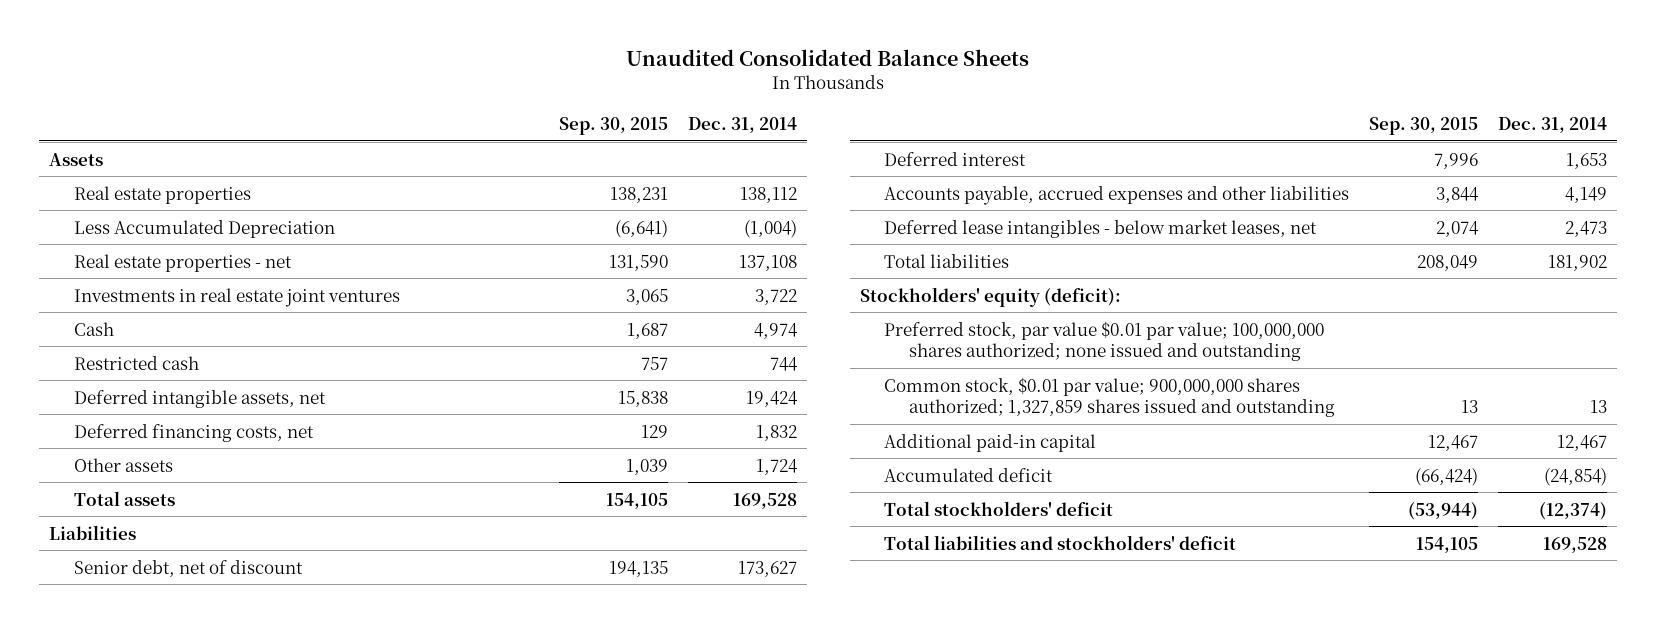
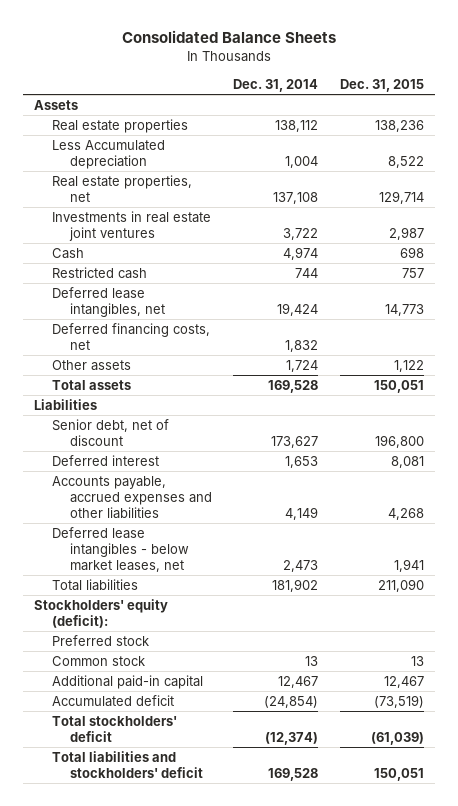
[626,48,1030,66] Unaudited Consolidated Balance Sheets -> [121,30,336,44] Consolidated Balance Sheets
[558,116,668,135] Sep. 30, 2015 -> none
none -> [339,78,424,92] Dec. 31, 2015
[73,219,335,238] Less Accumulated Depreciation -> [51,139,165,169] Less Accumulated depreciation
[743,219,797,238] (1,004) -> [285,155,319,168] 1,004
[73,253,292,272] Real estate properties - net -> [51,174,192,202] Real estate properties, net
[73,389,326,408] Deferred intangible assets, net -> [51,286,165,317] Deferred lease intangibles, net
[884,320,1325,362] Preferred stock, par value $0.01 par value; 100,000,000 shares authorized; none issued and outstanding -> [51,634,149,646] Preferred stock
[884,376,1335,418] Common stock, $0.01 par value; 900,000,000 shares authorized; 1,327,859 shares issued and outstanding -> [51,655,145,666] Common stock

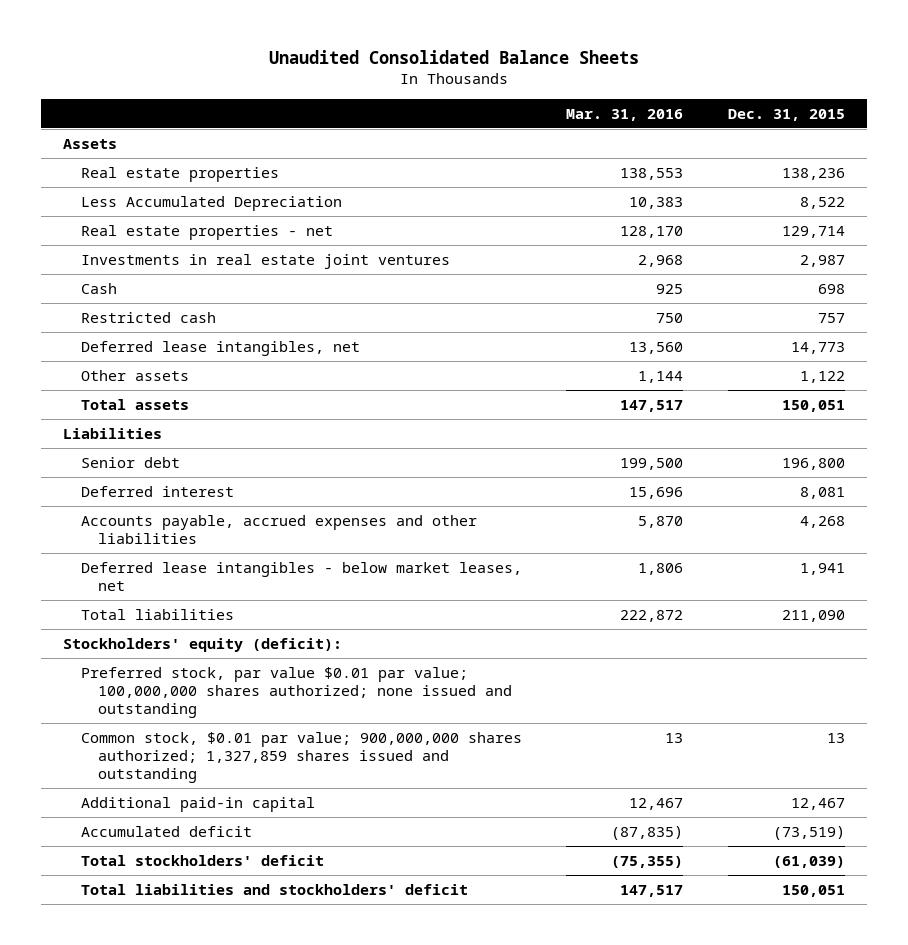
[121,30,336,44] Consolidated Balance Sheets -> [268,49,639,64] Unaudited Consolidated Balance Sheets
[233,78,319,92] Dec. 31, 2014 -> none
none -> [566,108,684,121] Mar. 31, 2016
[51,139,165,169] Less Accumulated depreciation -> [80,195,342,211] Less Accumulated Depreciation
[51,174,192,202] Real estate properties, net -> [80,224,333,240] Real estate properties - net
[51,322,210,350] Deferred financing costs, net -> none
[51,418,169,446] Senior debt, net of discount -> [80,456,180,468] Senior debt
[51,634,149,646] Preferred stock -> [80,666,513,718] Preferred stock, par value $0.01 par value; 100,000,000 shares authorized; none issued and outstanding
[51,655,145,666] Common stock -> [80,731,522,783] Common stock, $0.01 par value; 900,000,000 shares authorized; 1,327,859 shares issued and outstanding

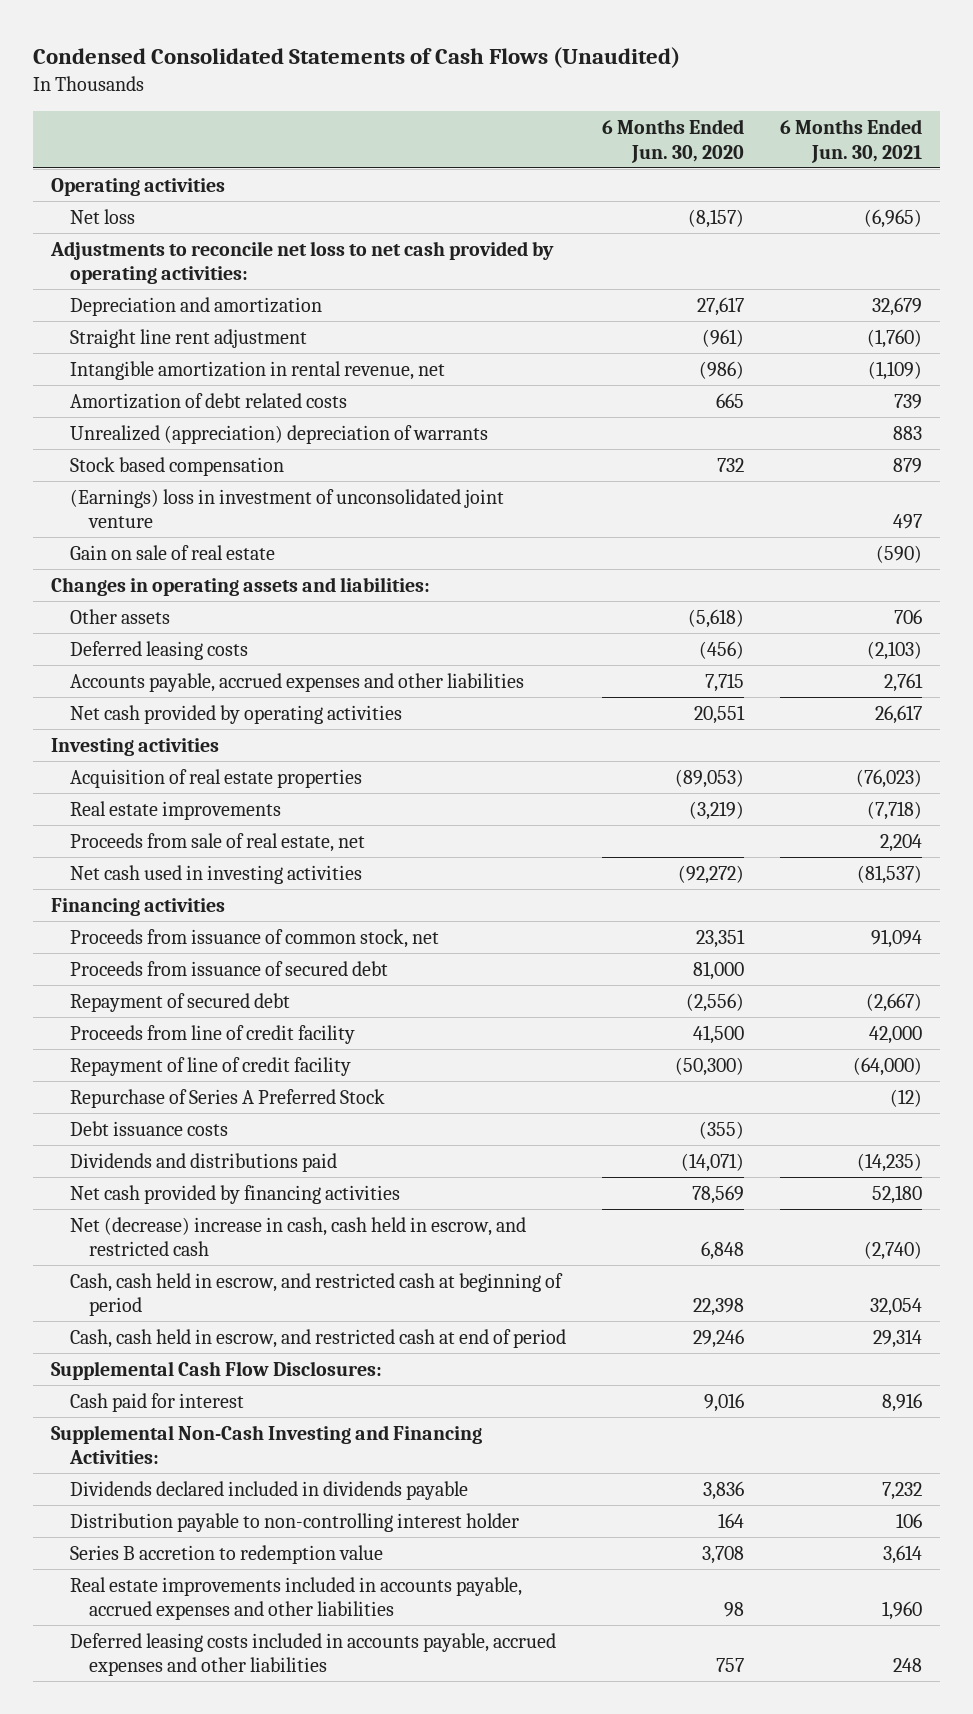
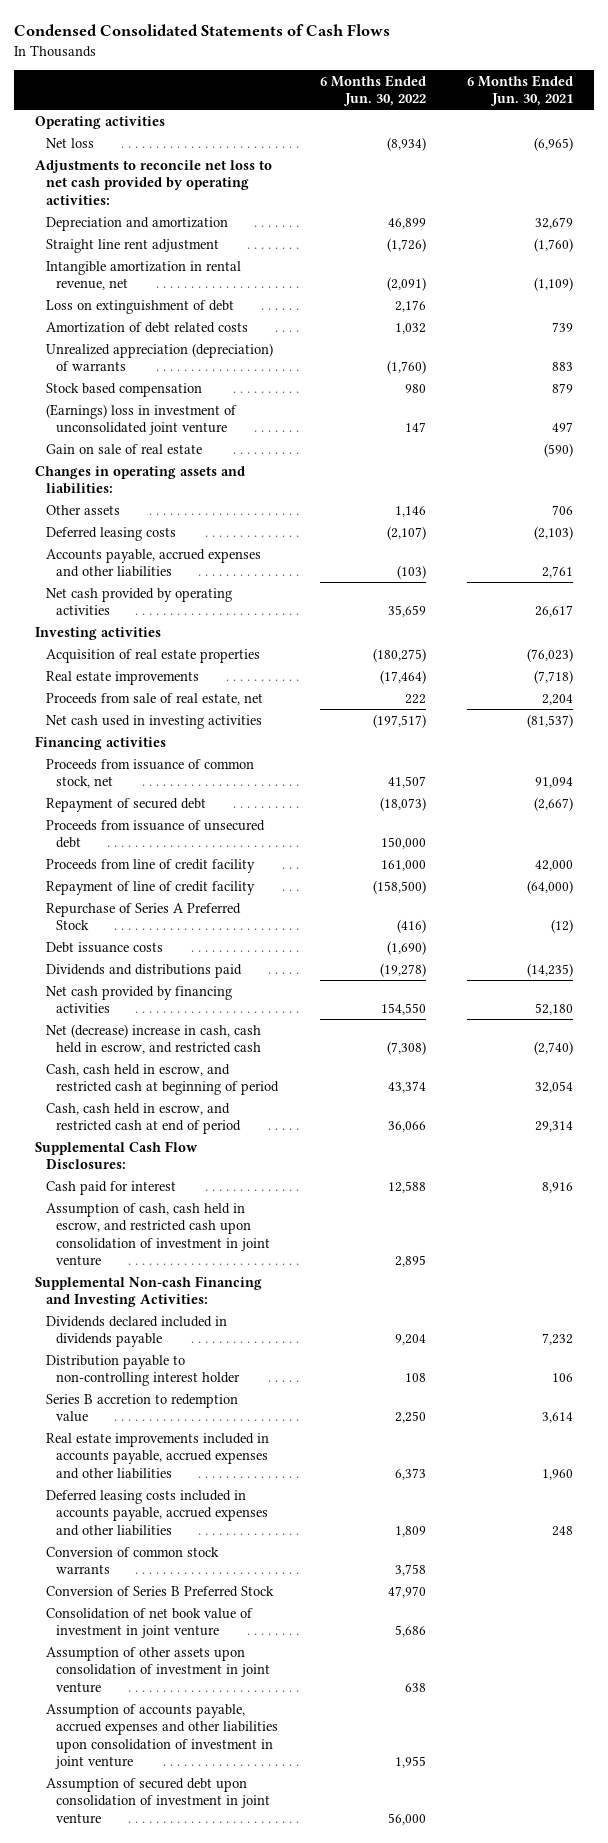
[32,47,680,69] Condensed Consolidated Statements of Cash Flows (Unaudited) -> [13,24,390,37] Condensed Consolidated Statements of Cash Flows
[601,119,744,163] 6 Months Ended Jun. 30, 2020 -> none
none -> [319,74,426,107] 6 Months Ended Jun. 30, 2022
none -> [45,299,234,314] Loss on extinguishment of debt
[69,424,488,444] Unrealized (appreciation) depreciation of warrants -> [45,342,273,372] Unrealized appreciation (depreciation) of warrants
[69,960,388,976] Proceeds from issuance of secured debt -> none
none -> [45,819,265,849] Proceeds from issuance of unsecured debt
none -> [45,1202,271,1267] Assumption of cash, cash held in escrow, and restricted cash upon consolidation of investment in joint venture
[50,1424,482,1465] Supplemental Non-Cash Investing and Financing Activities: -> [34,1275,262,1308] Supplemental Non-cash Financing and Investing Activities:
none -> [45,1546,219,1575] Conversion of common stock warrants
none -> [45,1585,274,1597] Conversion of Series B Preferred Stock
none -> [45,1607,253,1639] Consolidation of net book value of investment in joint venture
none -> [45,1646,271,1693] Assumption of other assets upon consolidation of investment in joint venture
none -> [45,1703,279,1770] Assumption of accounts payable, accrued expenses and other liabilities upon consolidation of investment in joint venture
none -> [45,1777,271,1824] Assumption of secured debt upon consolidation of investment in joint venture

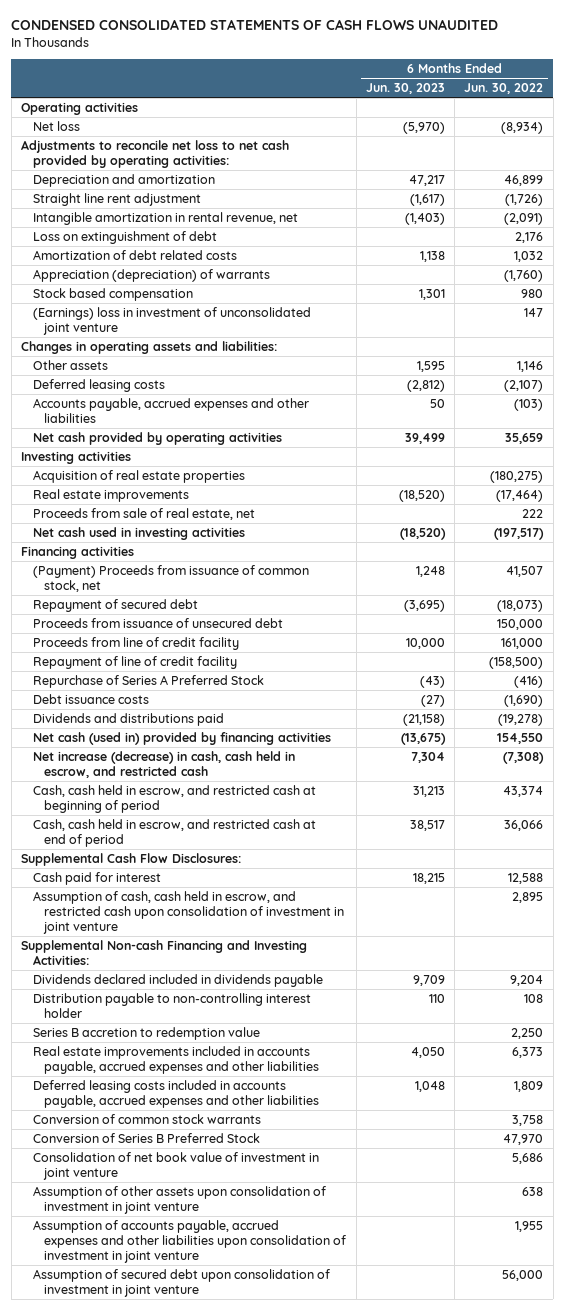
[13,24,390,37] Condensed Consolidated Statements of Cash Flows -> [11,19,499,31] CONDENSED CONSOLIDATED STATEMENTS OF CASH FLOWS UNAUDITED
[467,74,574,107] 6 Months Ended Jun. 30, 2021 -> none
none -> [365,83,445,95] Jun. 30, 2023
[45,342,273,372] Unrealized appreciation (depreciation) of warrants -> [32,268,270,282] Appreciation (depreciation) of warrants
[45,443,202,454] Gain on sale of real estate -> none
[45,758,254,789] Proceeds from issuance of common stock, net -> [32,564,309,592] (Payment) Proceeds from issuance of common stock, net
[45,985,232,1014] Net cash provided by financing activities -> [32,731,331,745] Net cash (used in) provided by financing activities
[45,1023,262,1055] Net (decrease) increase in cash, cash held in escrow, and restricted cash -> [32,750,295,778] Net increase (decrease) in cash, cash held in escrow, and restricted cash

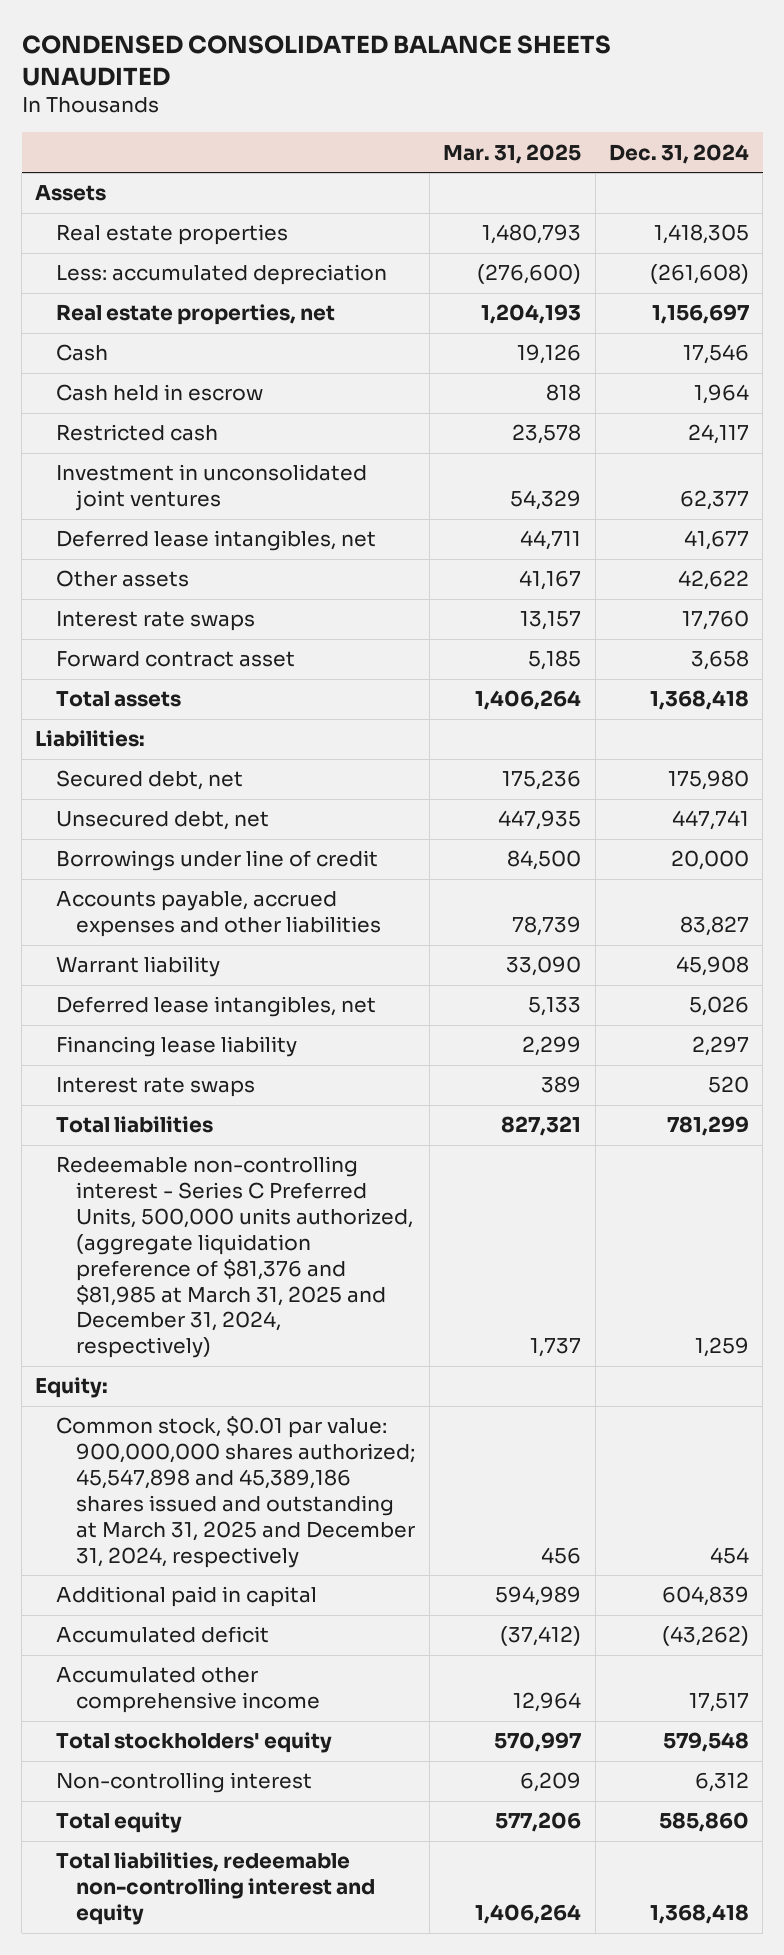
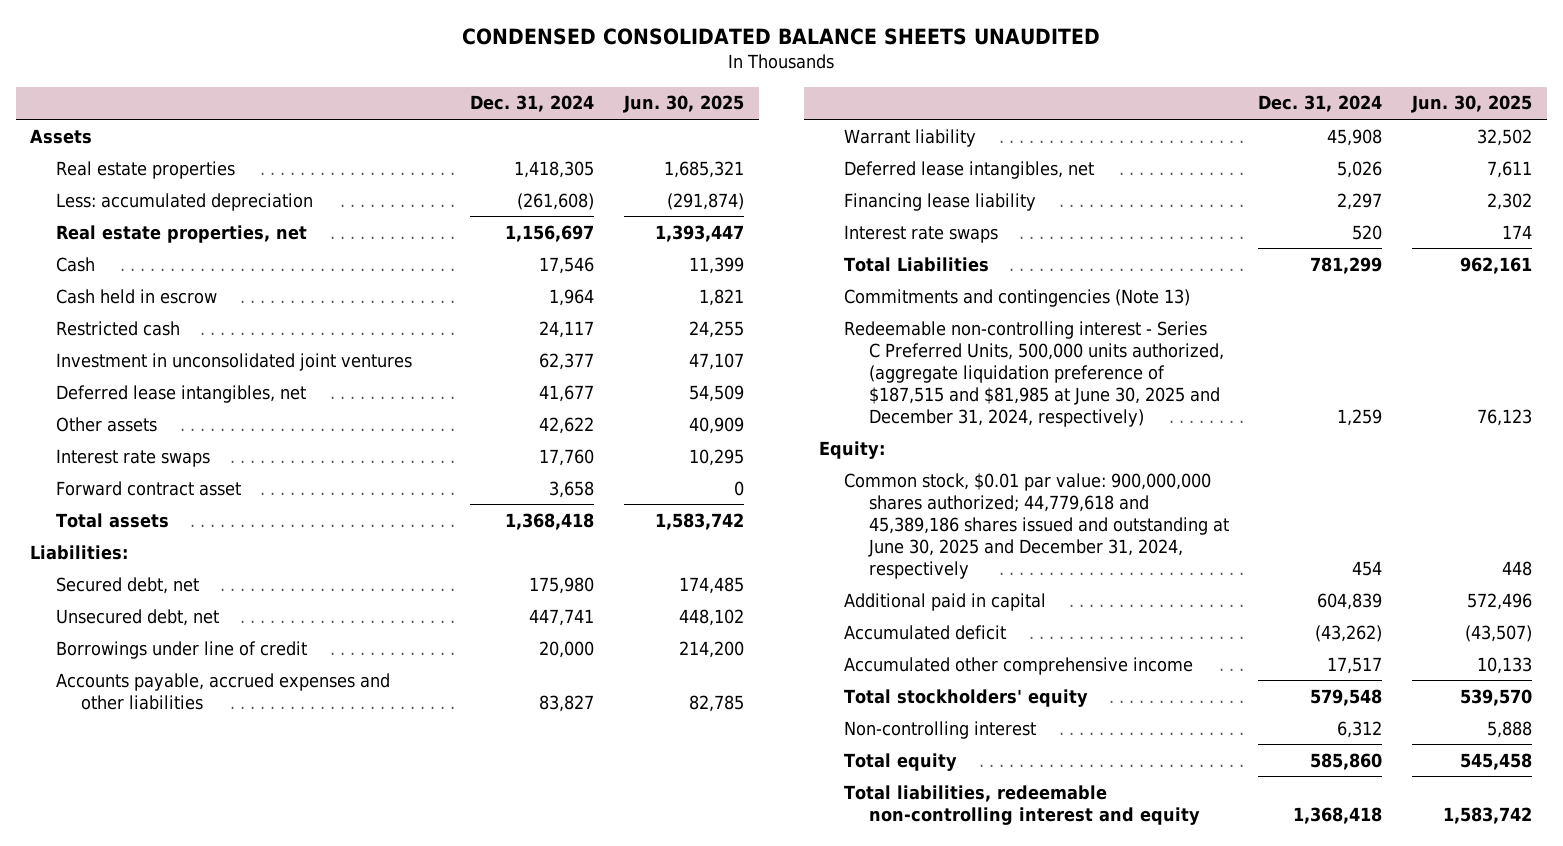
[443,143,582,164] Mar. 31, 2025 -> none
none -> [622,95,744,114] Jun. 30, 2025
[55,1116,213,1134] Total liabilities -> [843,256,989,272] Total Liabilities
none -> [843,288,1190,307] Commitments and contingencies (Note 13)
[55,1156,414,1359] Redeemable non-controlling interest - Series C Preferred Units, 500,000 units authorized, (aggregate liquidation preference of $81,376 and $81,985 at March 31, 2025 and December 31, 2024, respectively) -> [843,320,1224,427] Redeemable non-controlling interest - Series C Preferred Units, 500,000 units authorized, (aggregate liquidation preference of $187,515 and $81,985 at June 30, 2025 and December 31, 2024, respectively)
[55,1416,416,1568] Common stock, $0.01 par value: 900,000,000 shares authorized; 45,547,898 and 45,389,186 shares issued and outstanding at March 31, 2025 and December 31, 2024, respectively -> [843,472,1229,579] Common stock, $0.01 par value: 900,000,000 shares authorized; 44,779,618 and 45,389,186 shares issued and outstanding at June 30, 2025 and December 31, 2024, respectively

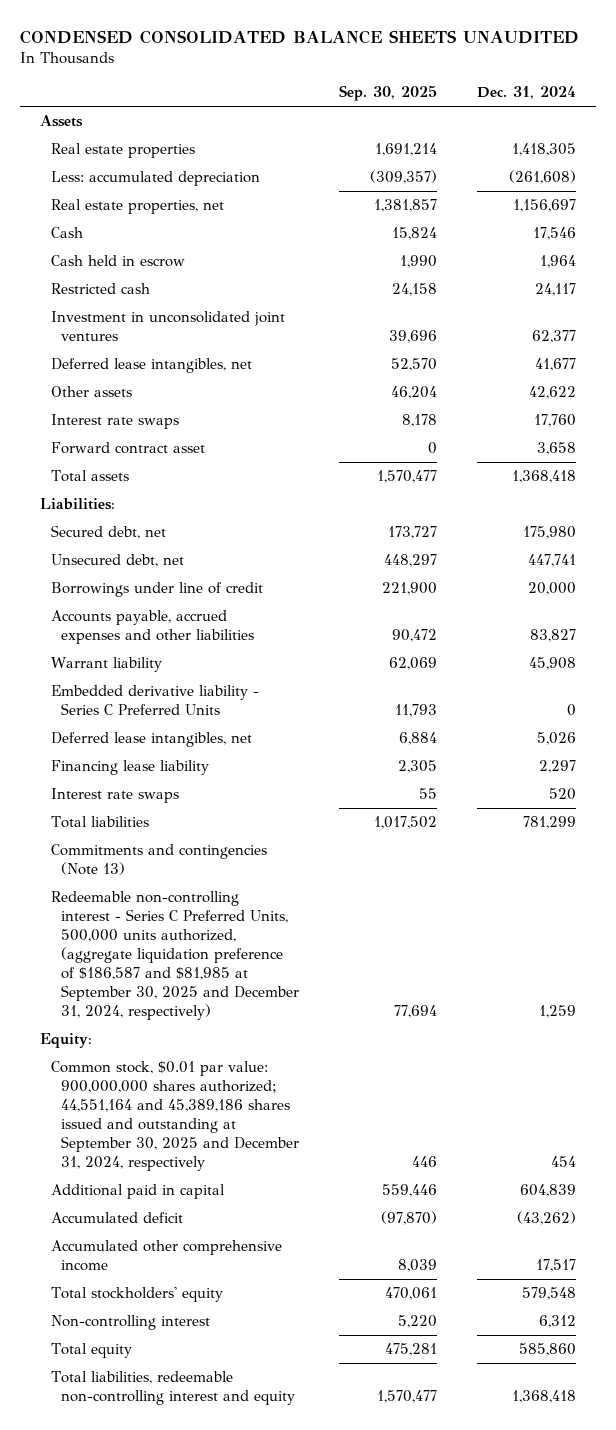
[622,95,744,114] Jun. 30, 2025 -> none
none -> [338,85,437,102] Sep. 30, 2025
none -> [50,685,259,716] Embedded derivative liability - Series C Preferred Units
[843,256,989,272] Total Liabilities -> [50,816,149,829] Total liabilities
[843,320,1224,427] Redeemable non-controlling interest - Series C Preferred Units, 500,000 units authorized, (aggregate liquidation preference of $187,515 and $81,985 at June 30, 2025 and December 31, 2024, respectively) -> [50,891,299,1020] Redeemable non-controlling interest - Series C Preferred Units, 500,000 units authorized, (aggregate liquidation preference of $186,587 and $81,985 at September 30, 2025 and December 31, 2024, respectively)
[843,472,1229,579] Common stock, $0.01 par value: 900,000,000 shares authorized; 44,779,618 and 45,389,186 shares issued and outstanding at June 30, 2025 and December 31, 2024, respectively -> [50,1061,299,1171] Common stock, $0.01 par value: 900,000,000 shares authorized; 44,551,164 and 45,389,186 shares issued and outstanding at September 30, 2025 and December 31, 2024, respectively

